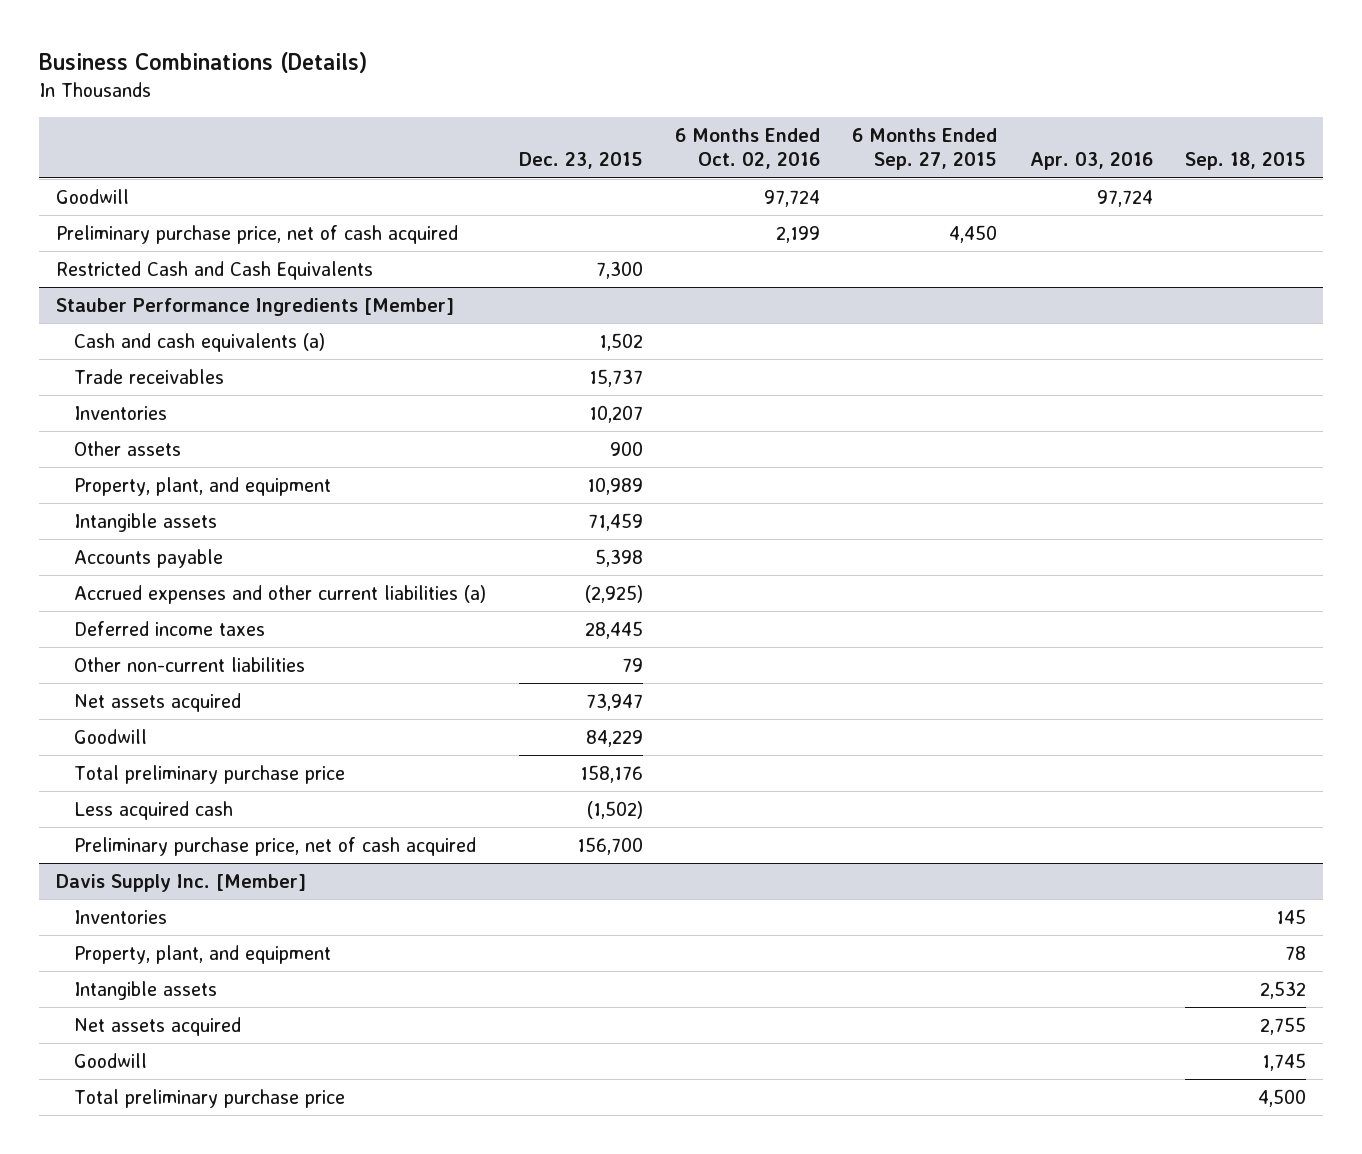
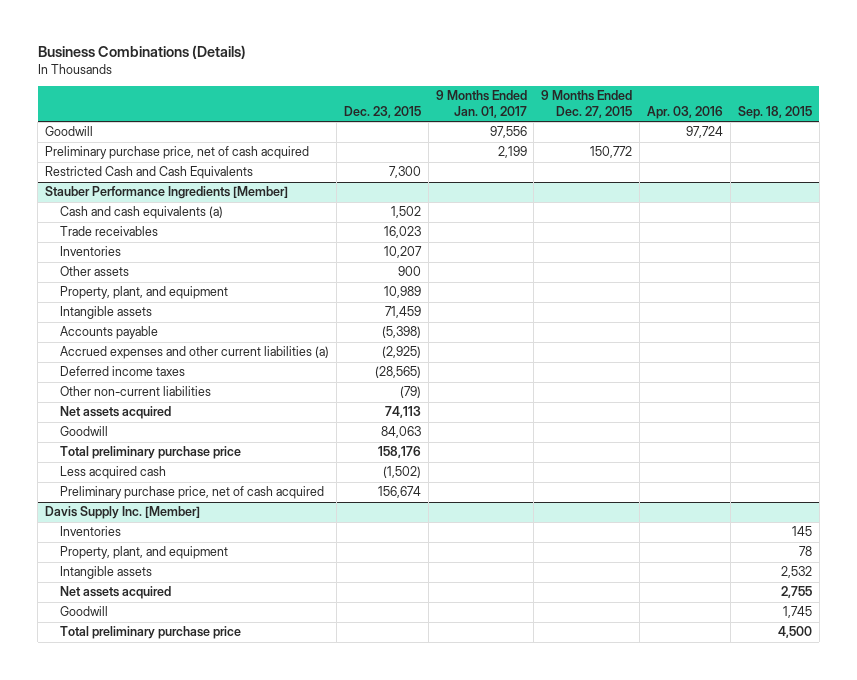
[675,127,821,170] 6 Months Ended Oct. 02, 2016 -> none
[852,127,998,171] 6 Months Ended Sep. 27, 2015 -> none
none -> [435,90,527,119] 9 Months Ended Jan. 01, 2017
none -> [541,90,633,119] 9 Months Ended Dec. 27, 2015
[588,368,643,387] 15,737 -> [383,226,421,239] 16,023
[594,548,643,567] 5,398 -> [381,326,421,339] (5,398)
[584,620,643,639] 28,445 -> [374,366,421,379] (28,565)
[621,657,643,672] 79 -> [399,386,421,399] (79)
[585,692,643,711] 73,947 -> [384,406,421,419] 74,113
[585,729,643,747] 84,229 -> [380,426,421,439] 84,063
[576,836,643,855] 156,700 -> [377,486,421,499] 156,674

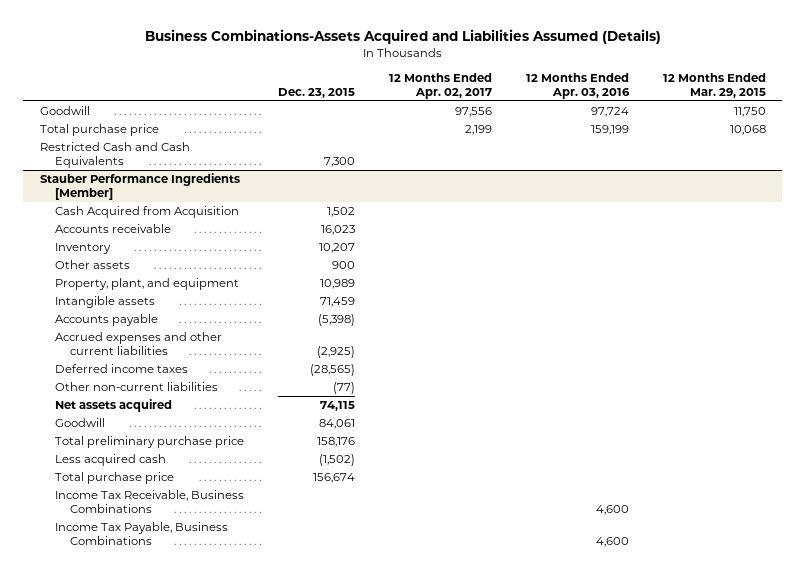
[37,44,246,59] Business Combinations (Details) -> [144,29,661,45] Business Combinations-Assets Acquired and Liabilities Assumed (Details)
[435,90,527,119] 9 Months Ended Jan. 01, 2017 -> none
[541,90,633,119] 9 Months Ended Dec. 27, 2015 -> none
[647,106,724,120] Apr. 03, 2016 -> none
[737,106,812,120] Sep. 18, 2015 -> none
none -> [388,72,492,99] 12 Months Ended Apr. 02, 2017
none -> [525,72,630,99] 12 Months Ended Apr. 03, 2016
none -> [662,72,766,98] 12 Months Ended Mar. 29, 2015
[45,146,310,160] Preliminary purchase price, net of cash acquired -> [40,123,160,136] Total purchase price
[60,206,224,220] Cash and cash equivalents (a) -> [55,205,240,218] Cash Acquired from Acquisition
[60,226,159,237] Trade receivables -> [55,223,172,233] Accounts receivable
[60,246,122,257] Inventories -> [55,242,112,254] Inventory
[60,346,330,360] Accrued expenses and other current liabilities (a) -> [55,331,223,356] Accrued expenses and other current liabilities
[399,386,421,399] (79) -> [333,381,356,394] (77)
[384,406,421,419] 74,113 -> [320,400,356,411] 74,115
[380,426,421,439] 84,063 -> [319,418,356,429] 84,061
[45,506,201,520] Davis Supply Inc. [Member] -> none
[60,526,122,537] Inventories -> none
[60,546,229,560] Property, plant, and equipment -> none
[60,566,153,580] Intangible assets -> none
[60,586,172,600] Net assets acquired -> none
[60,606,109,617] Goodwill -> none
[60,626,242,640] Total preliminary purchase price -> none
[60,486,325,500] Preliminary purchase price, net of cash acquired -> [55,471,175,484] Total purchase price
none -> [55,489,245,514] Income Tax Receivable, Business Combinations
none -> [55,521,229,546] Income Tax Payable, Business Combinations

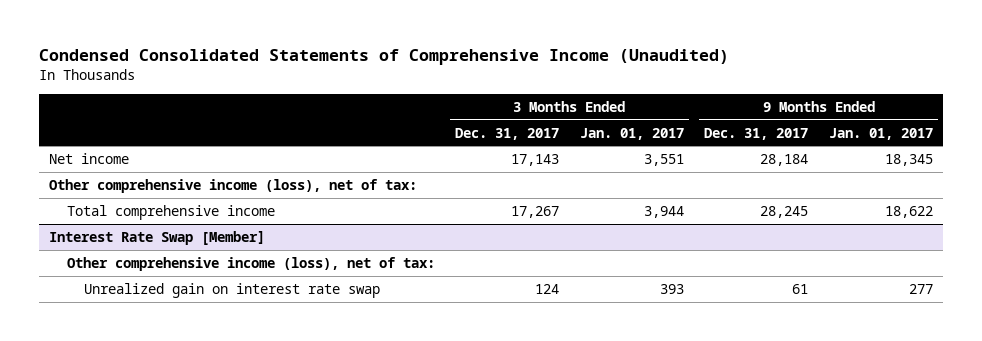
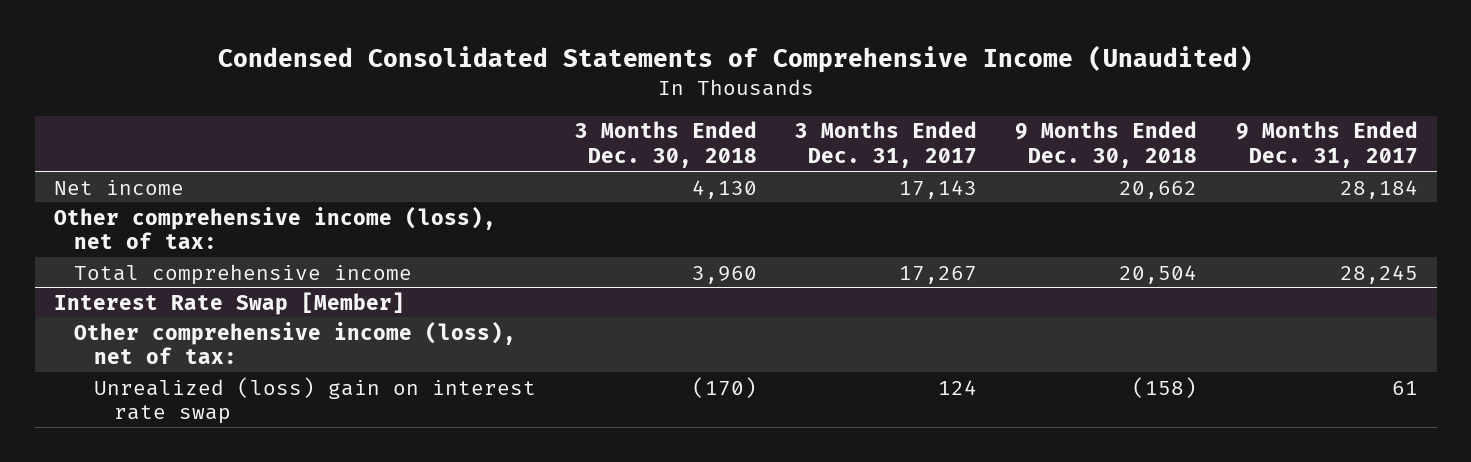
[579,127,684,140] Jan. 01, 2017 -> none
[828,127,933,140] Jan. 01, 2017 -> none
none -> [574,121,757,169] 3 Months Ended Dec. 30, 2018
none -> [1015,121,1198,169] 9 Months Ended Dec. 30, 2018
[84,282,381,298] Unrealized gain on interest rate swap -> [94,376,537,425] Unrealized (loss) gain on interest rate swap

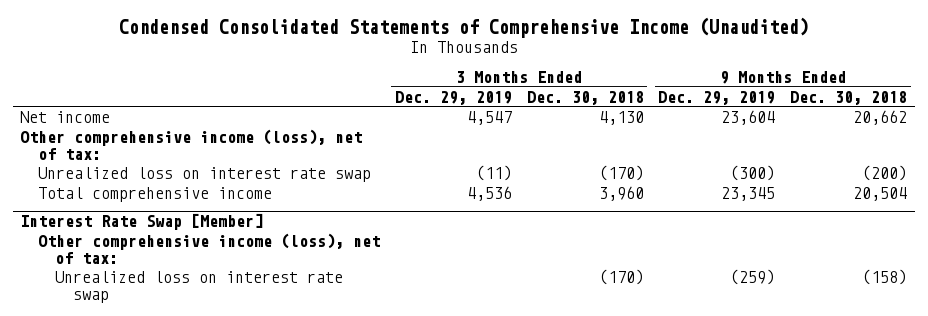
[794,121,977,169] 3 Months Ended Dec. 31, 2017 -> none
[1235,121,1418,169] 9 Months Ended Dec. 31, 2017 -> none
none -> [394,90,512,105] Dec. 29, 2019
none -> [658,90,776,105] Dec. 29, 2019
none -> [37,167,371,183] Unrealized loss on interest rate swap
[94,376,537,425] Unrealized (loss) gain on interest rate swap -> [55,271,344,303] Unrealized loss on interest rate swap

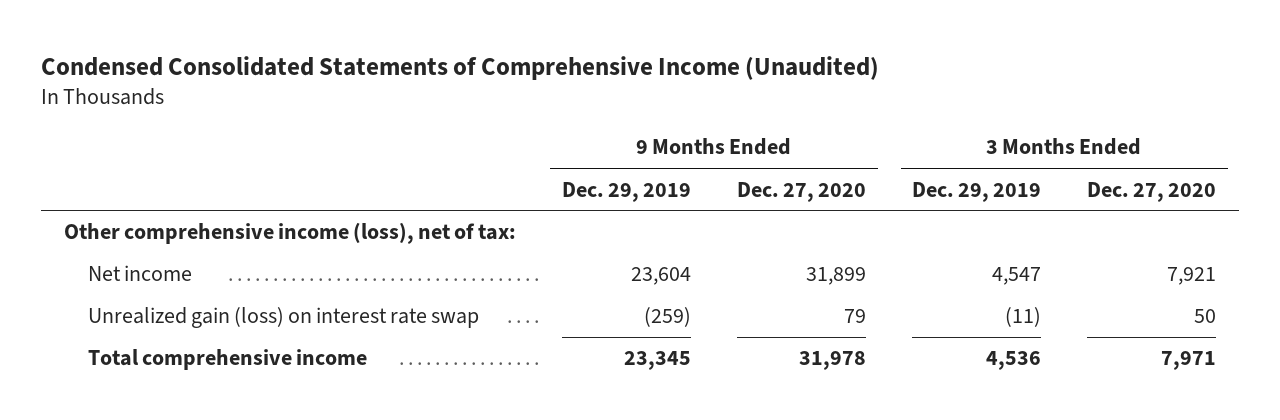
[526,90,644,105] Dec. 30, 2018 -> none
[790,90,908,105] Dec. 30, 2018 -> none
none -> [737,181,867,202] Dec. 27, 2020
none -> [1087,181,1217,202] Dec. 27, 2020
[20,111,111,124] Net income -> [88,265,193,282] Net income
[37,167,371,183] Unrealized loss on interest rate swap -> [88,307,480,329] Unrealized gain (loss) on interest rate swap
[730,165,776,182] (300) -> [643,307,691,328] (259)
[20,213,264,231] Interest Rate Swap [Member] -> none
[37,233,380,264] Other comprehensive income (loss), net of tax: -> none
[55,271,344,303] Unrealized loss on interest rate swap -> none

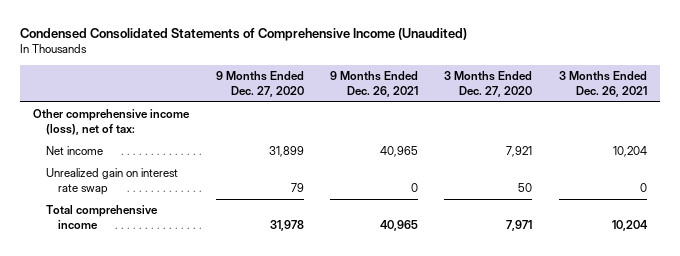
[561,181,691,202] Dec. 29, 2019 -> none
[912,181,1042,202] Dec. 29, 2019 -> none
none -> [329,71,418,97] 9 Months Ended Dec. 26, 2021
none -> [558,71,647,97] 3 Months Ended Dec. 26, 2021
[88,307,480,329] Unrealized gain (loss) on interest rate swap -> [45,168,178,196] Unrealized gain on interest rate swap

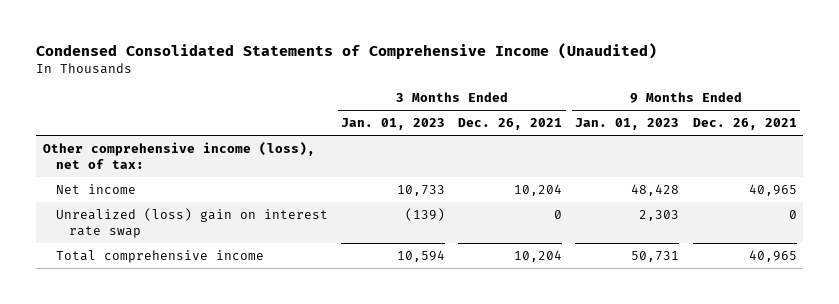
[215,71,304,97] 9 Months Ended Dec. 27, 2020 -> none
[444,71,533,97] 3 Months Ended Dec. 27, 2020 -> none
none -> [341,118,446,131] Jan. 01, 2023
none -> [575,118,680,131] Jan. 01, 2023
[45,168,178,196] Unrealized gain on interest rate swap -> [55,207,328,238] Unrealized (loss) gain on interest rate swap

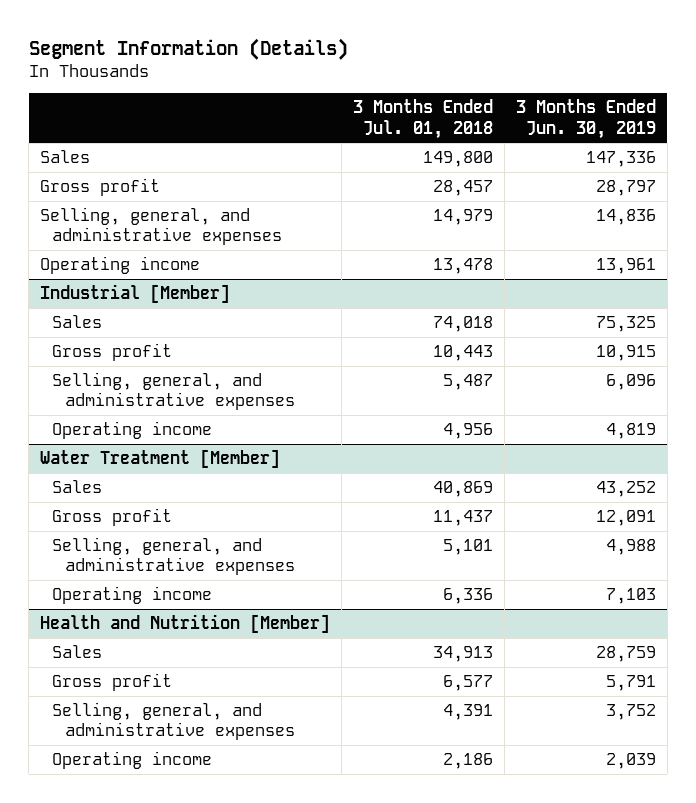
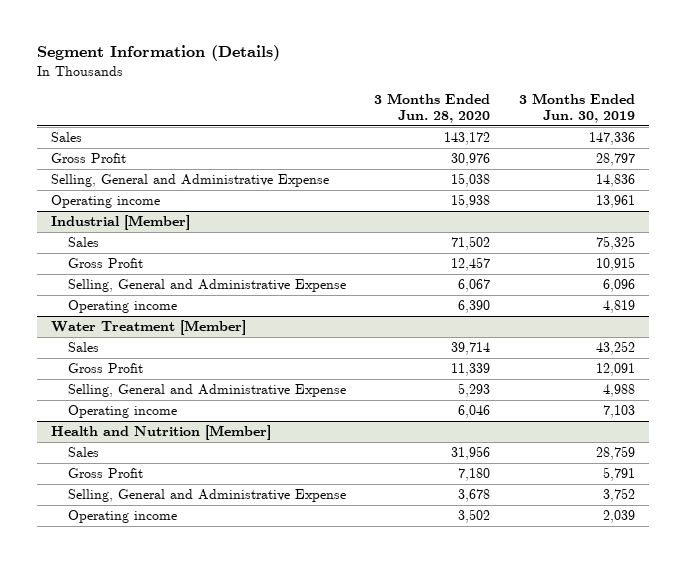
[353,99,494,139] 3 Months Ended Jul. 01, 2018 -> none
none -> [374,93,491,124] 3 Months Ended Jun. 28, 2020
[40,178,161,197] Gross profit -> [50,153,126,164] Gross Profit
[40,207,283,246] Selling, general, and administrative expenses -> [50,174,329,188] Selling, General and Administrative Expense
[52,343,173,362] Gross profit -> [67,258,143,269] Gross Profit
[52,372,295,411] Selling, general, and administrative expenses -> [67,279,346,293] Selling, General and Administrative Expense
[52,508,173,527] Gross profit -> [67,363,143,374] Gross Profit
[52,537,295,576] Selling, general, and administrative expenses -> [67,384,346,398] Selling, General and Administrative Expense
[52,673,173,692] Gross profit -> [67,468,143,479] Gross Profit
[52,702,295,741] Selling, general, and administrative expenses -> [67,489,346,503] Selling, General and Administrative Expense

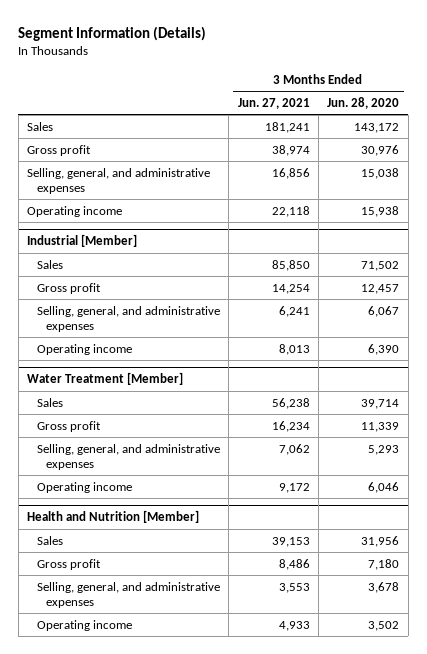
[519,93,636,124] 3 Months Ended Jun. 30, 2019 -> none
none -> [237,97,310,109] Jun. 27, 2021
[50,153,126,164] Gross Profit -> [27,144,92,156] Gross profit
[50,174,329,188] Selling, General and Administrative Expense -> [27,167,211,194] Selling, general, and administrative expenses
[67,258,143,269] Gross Profit -> [36,282,101,294] Gross profit
[67,279,346,293] Selling, General and Administrative Expense -> [36,305,220,332] Selling, general, and administrative expenses
[67,363,143,374] Gross Profit -> [36,420,101,432] Gross profit
[67,384,346,398] Selling, General and Administrative Expense -> [36,443,220,470] Selling, general, and administrative expenses
[67,468,143,479] Gross Profit -> [36,558,101,570] Gross profit
[67,489,346,503] Selling, General and Administrative Expense -> [36,581,220,608] Selling, general, and administrative expenses

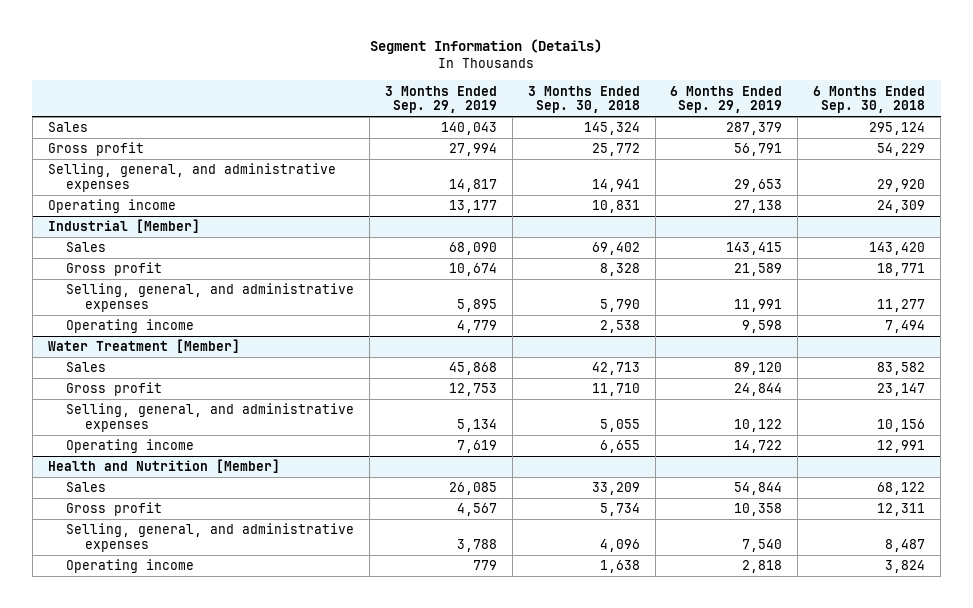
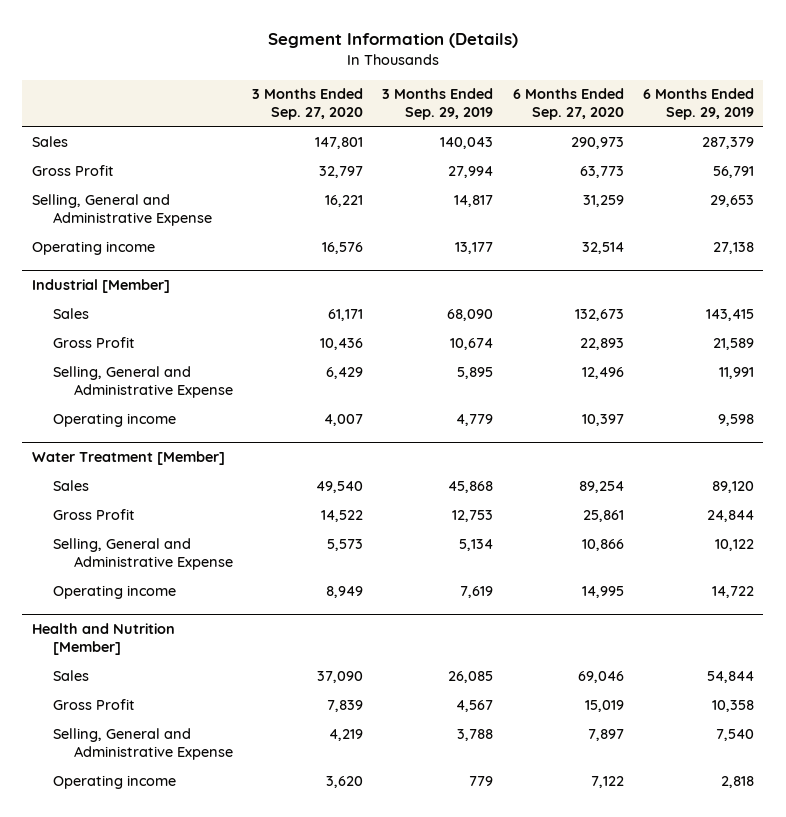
[527,85,640,114] 3 Months Ended Sep. 30, 2018 -> none
[813,85,926,114] 6 Months Ended Sep. 30, 2018 -> none
none -> [252,88,364,121] 3 Months Ended Sep. 27, 2020
none -> [512,88,624,121] 6 Months Ended Sep. 27, 2020
[47,142,144,157] Gross profit -> [31,164,114,176] Gross Profit
[47,163,336,192] Selling, general, and administrative expenses -> [31,193,212,226] Selling, General and Administrative Expense
[66,262,163,277] Gross profit -> [52,336,135,348] Gross Profit
[66,283,355,312] Selling, general, and administrative expenses -> [52,365,233,398] Selling, General and Administrative Expense
[66,382,163,397] Gross profit -> [52,508,135,520] Gross Profit
[66,403,355,432] Selling, general, and administrative expenses -> [52,537,233,570] Selling, General and Administrative Expense
[66,502,163,517] Gross profit -> [52,698,135,710] Gross Profit
[66,523,355,552] Selling, general, and administrative expenses -> [52,727,233,760] Selling, General and Administrative Expense

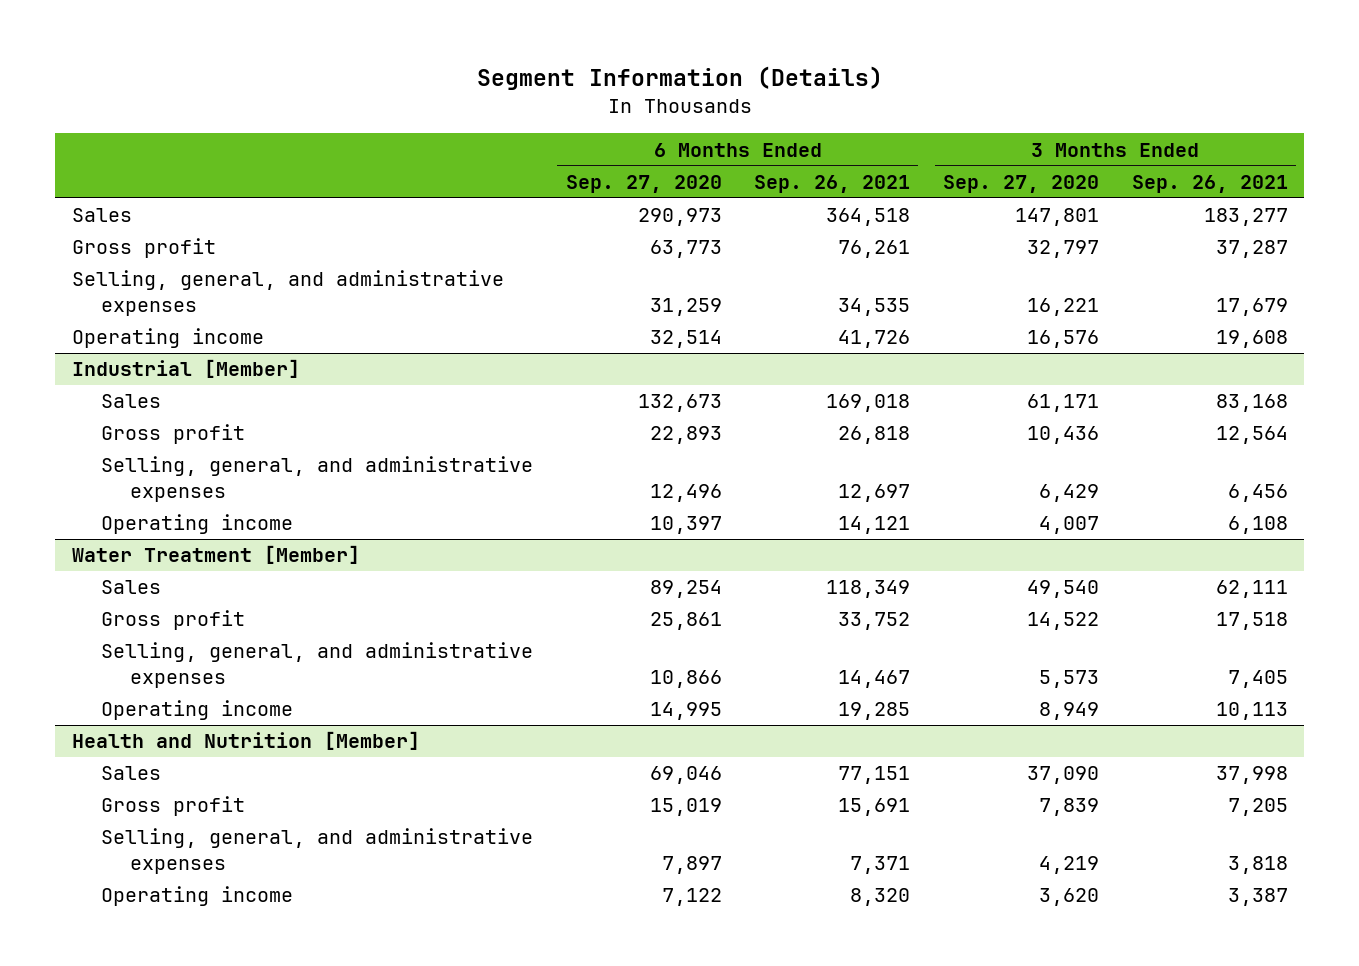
[382,88,494,121] 3 Months Ended Sep. 29, 2019 -> none
[642,88,754,121] 6 Months Ended Sep. 29, 2019 -> none
none -> [754,174,911,193] Sep. 26, 2021
none -> [1131,174,1288,193] Sep. 26, 2021
[31,164,114,176] Gross Profit -> [71,238,216,259] Gross profit
[31,193,212,226] Selling, General and Administrative Expense -> [71,270,504,317] Selling, general, and administrative expenses
[52,336,135,348] Gross Profit -> [100,424,245,445] Gross profit
[52,365,233,398] Selling, General and Administrative Expense -> [100,456,533,503] Selling, general, and administrative expenses
[52,508,135,520] Gross Profit -> [100,610,245,631] Gross profit
[52,537,233,570] Selling, General and Administrative Expense -> [100,642,533,689] Selling, general, and administrative expenses
[52,698,135,710] Gross Profit -> [100,796,245,817] Gross profit
[52,727,233,760] Selling, General and Administrative Expense -> [100,828,533,875] Selling, general, and administrative expenses

